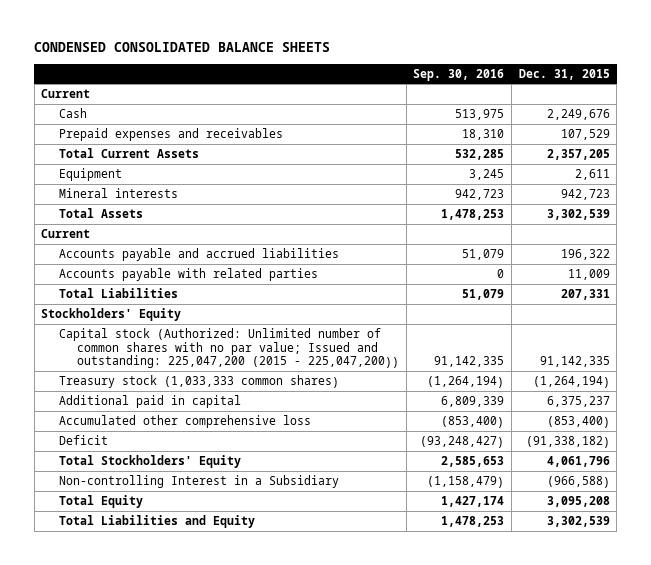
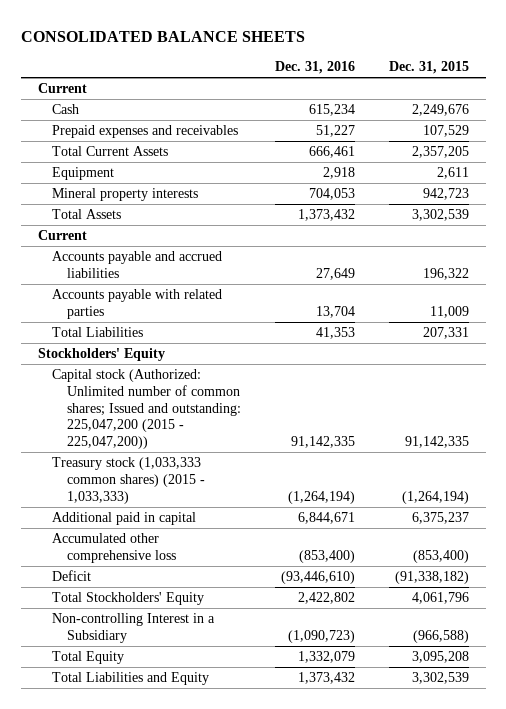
[34,42,331,53] CONDENSED CONSOLIDATED BALANCE SHEETS -> [20,31,305,43] CONSOLIDATED BALANCE SHEETS
[413,68,505,81] Sep. 30, 2016 -> none
none -> [274,61,355,75] Dec. 31, 2016
[59,188,179,199] Mineral interests -> [52,188,199,202] Mineral property interests
[59,328,399,369] Capital stock (Authorized: Unlimited number of common shares with no par value; Issued and outstanding: 225,047,200 (2015 - 225,047,200)) -> [52,369,241,450] Capital stock (Authorized: Unlimited number of common shares; Issued and outstanding: 225,047,200 (2015 - 225,047,200))
[59,375,340,389] Treasury stock (1,033,333 common shares) -> [52,457,205,504] Treasury stock (1,033,333 common shares) (2015 - 1,033,333)

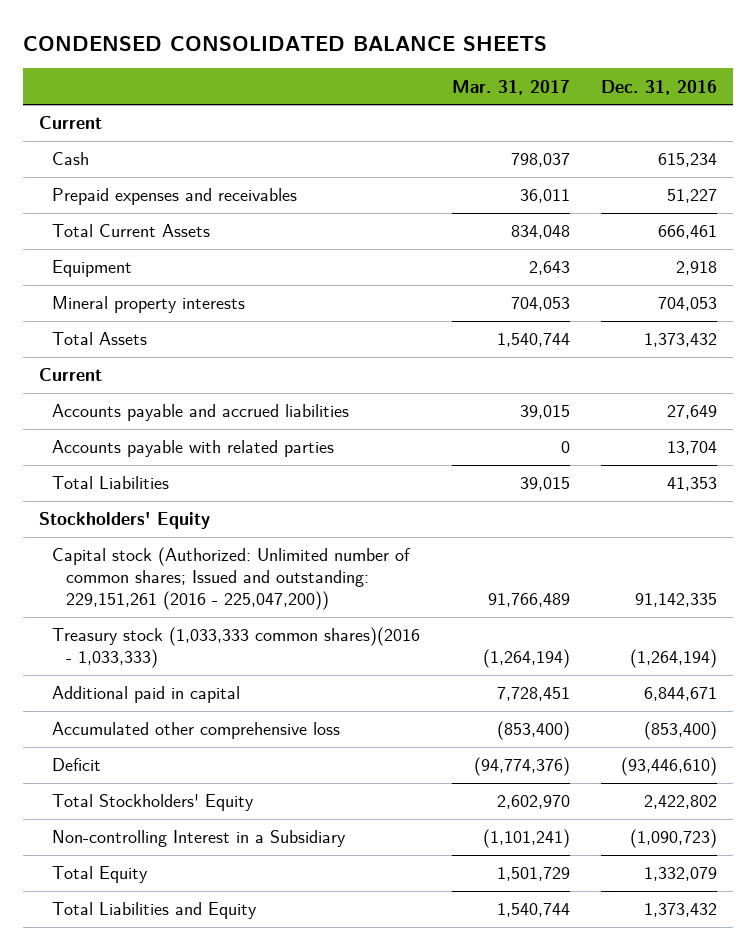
[20,31,305,43] CONSOLIDATED BALANCE SHEETS -> [23,35,548,51] CONDENSED CONSOLIDATED BALANCE SHEETS
[388,61,469,75] Dec. 31, 2015 -> none
none -> [451,79,570,95] Mar. 31, 2017
[52,369,241,450] Capital stock (Authorized: Unlimited number of common shares; Issued and outstanding: 225,047,200 (2015 - 225,047,200)) -> [52,547,412,611] Capital stock (Authorized: Unlimited number of common shares; Issued and outstanding: 229,151,261 (2016 - 225,047,200))
[52,457,205,504] Treasury stock (1,033,333 common shares) (2015 - 1,033,333) -> [52,627,421,669] Treasury stock (1,033,333 common shares)(2016 - 1,033,333)

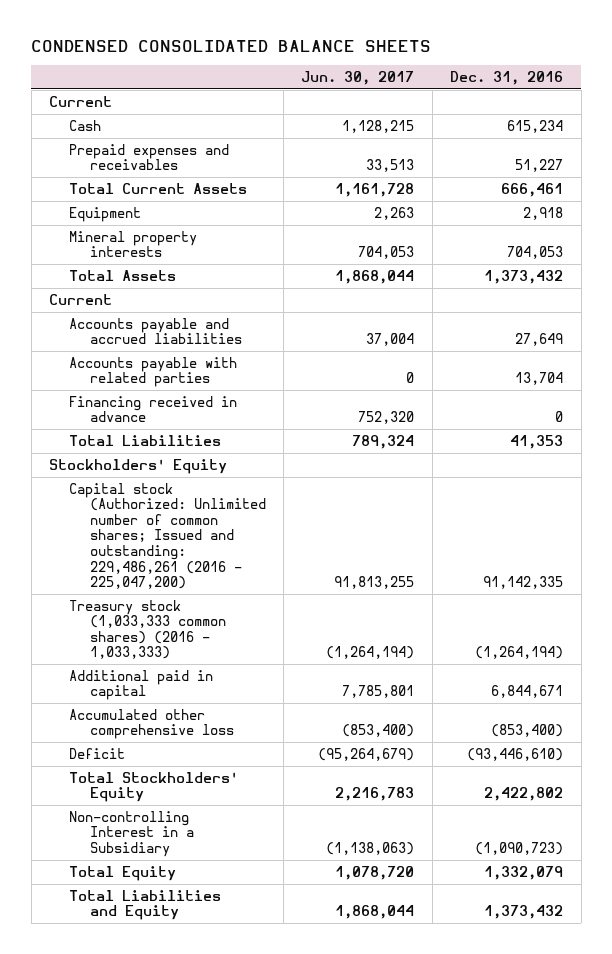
[451,79,570,95] Mar. 31, 2017 -> none
none -> [301,71,415,86] Jun. 30, 2017
none -> [69,395,238,423] Financing received in advance
[52,547,412,611] Capital stock (Authorized: Unlimited number of common shares; Issued and outstanding: 229,151,261 (2016 - 225,047,200)) -> [69,482,266,590] Capital stock (Authorized: Unlimited number of common shares; Issued and outstanding: 229,486,261 (2016 - 225,047,200)
[52,627,421,669] Treasury stock (1,033,333 common shares)(2016 - 1,033,333) -> [69,599,226,660] Treasury stock (1,033,333 common shares) (2016 - 1,033,333)

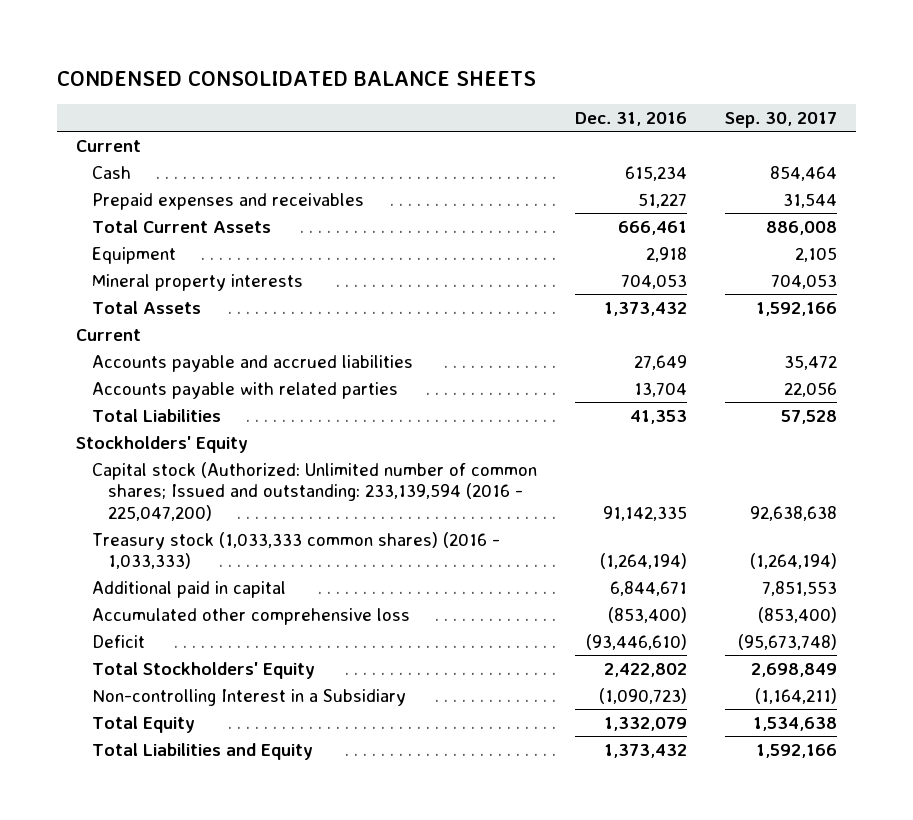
[301,71,415,86] Jun. 30, 2017 -> none
none -> [725,112,838,129] Sep. 30, 2017
[69,395,238,423] Financing received in advance -> none
[69,482,266,590] Capital stock (Authorized: Unlimited number of common shares; Issued and outstanding: 229,486,261 (2016 - 225,047,200) -> [92,461,538,521] Capital stock (Authorized: Unlimited number of common shares; Issued and outstanding: 233,139,594 (2016 - 225,047,200)

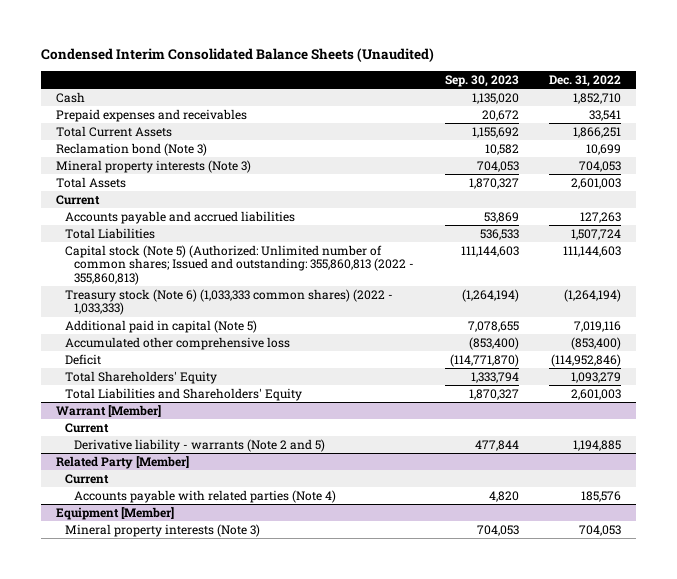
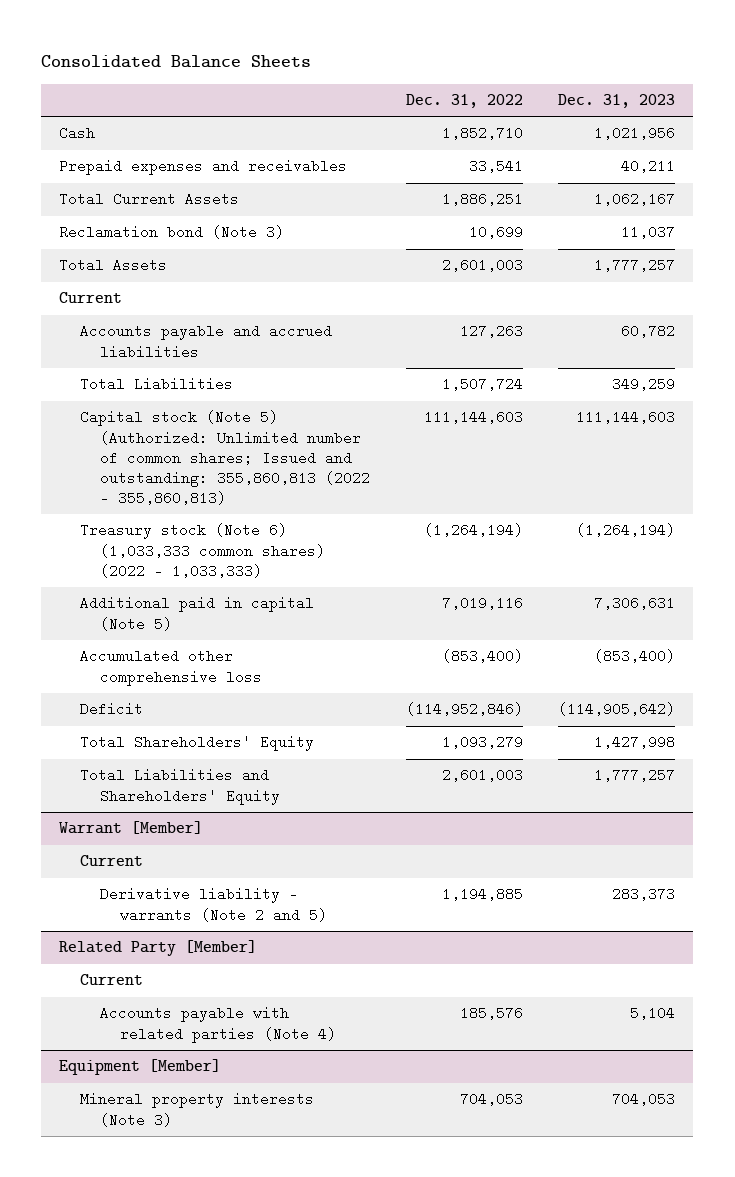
[41,48,435,63] Condensed Interim Consolidated Balance Sheets (Unaudited) -> [41,55,312,69] Consolidated Balance Sheets
[444,75,519,88] Sep. 30, 2023 -> none
none -> [558,93,676,108] Dec. 31, 2023
[573,126,622,138] 1,866,251 -> [441,192,523,207] 1,886,251
[56,159,252,173] Mineral property interests (Note 3) -> none

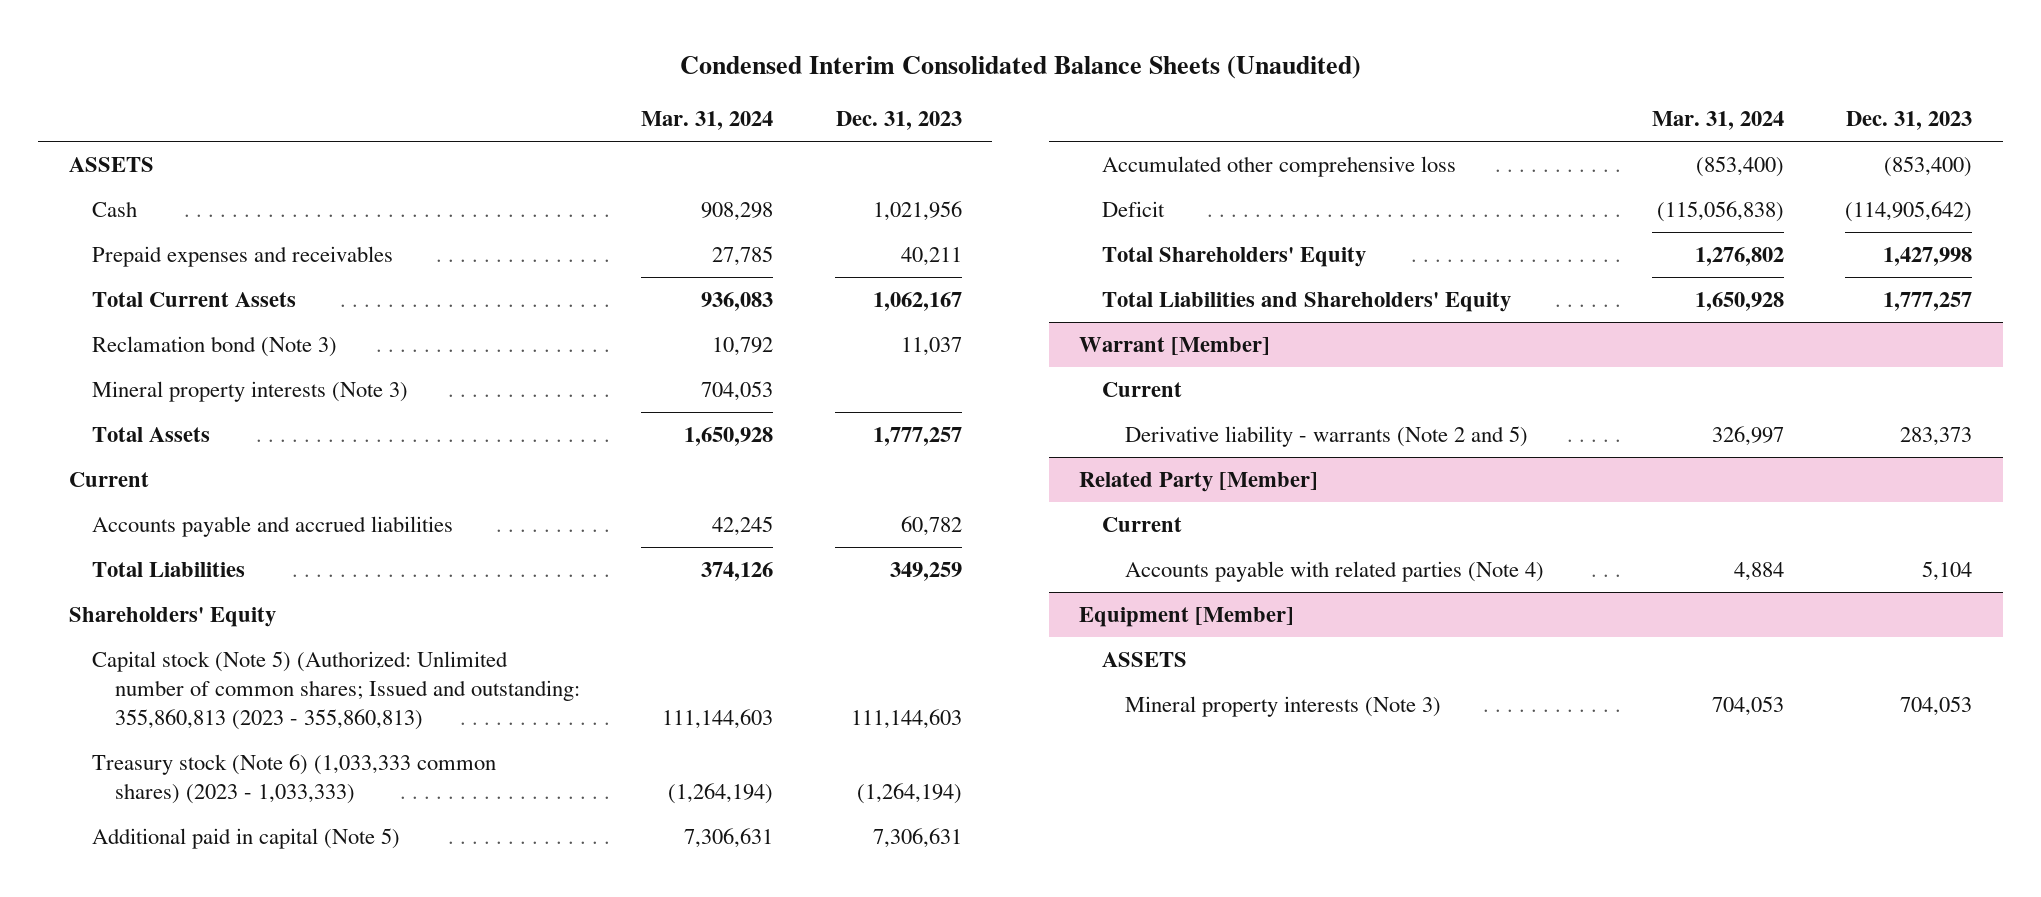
[41,55,312,69] Consolidated Balance Sheets -> [679,55,1361,79] Condensed Interim Consolidated Balance Sheets (Unaudited)
[405,93,523,108] Dec. 31, 2022 -> none
none -> [641,111,774,131] Mar. 31, 2024
none -> [69,157,155,173] ASSETS
none -> [91,381,408,403] Mineral property interests (Note 3)
none -> [69,607,277,628] Shareholders' Equity
[79,410,370,505] Capital stock (Note 5) (Authorized: Unlimited number of common shares; Issued and outstanding: 355,860,813 (2022 - 355,860,813) -> [91,651,580,731] Capital stock (Note 5) (Authorized: Unlimited number of common shares; Issued and outstanding: 355,860,813 (2023 - 355,860,813)
[79,523,325,578] Treasury stock (Note 6) (1,033,333 common shares) (2022 - 1,033,333) -> [91,754,496,805] Treasury stock (Note 6) (1,033,333 common shares) (2023 - 1,033,333)
none -> [1102,652,1188,668] ASSETS

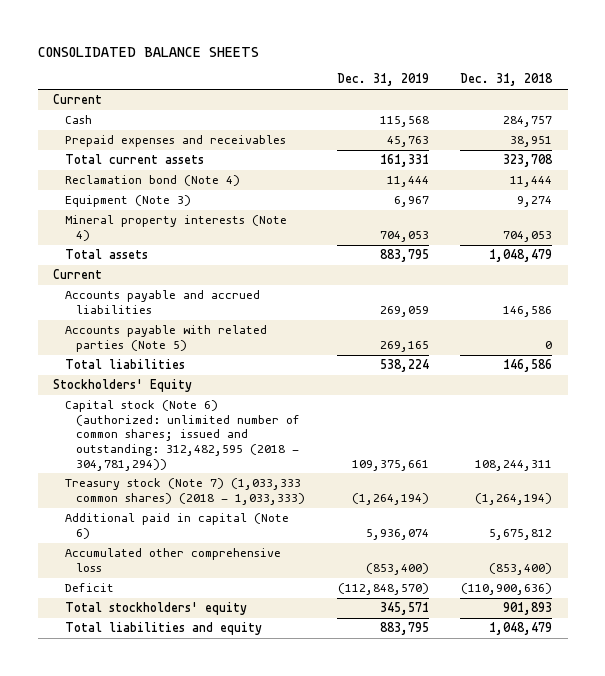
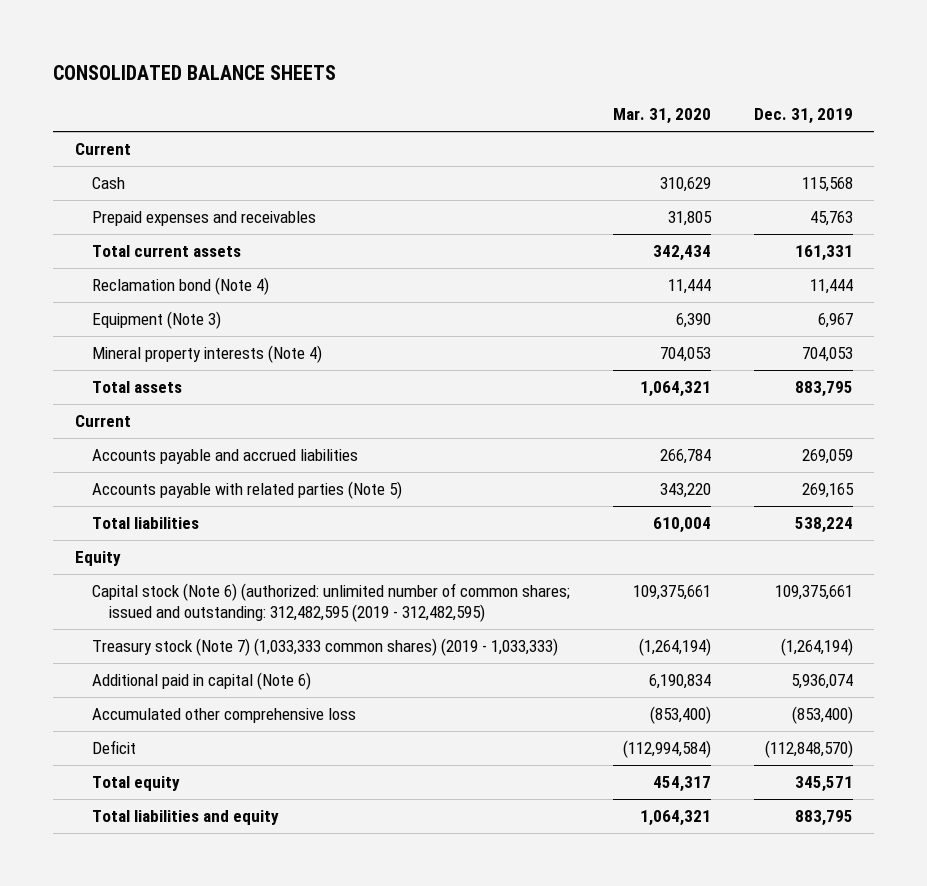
[460,73,554,87] Dec. 31, 2018 -> none
none -> [612,108,711,125] Mar. 31, 2020
[53,379,193,393] Stockholders' Equity -> [74,550,121,566] Equity
[64,400,301,471] Capital stock (Note 6) (authorized: unlimited number of common shares; issued and outstanding: 312,482,595 (2018 - 304,781,294)) -> [92,582,571,622] Capital stock (Note 6) (authorized: unlimited number of common shares; issued and outstanding: 312,482,595 (2019 - 312,482,595)
[64,478,306,505] Treasury stock (Note 7) (1,033,333 common shares) (2018 - 1,033,333) -> [92,637,559,656] Treasury stock (Note 7) (1,033,333 common shares) (2019 - 1,033,333)
[64,602,247,616] Total stockholders' equity -> [92,775,181,791] Total equity

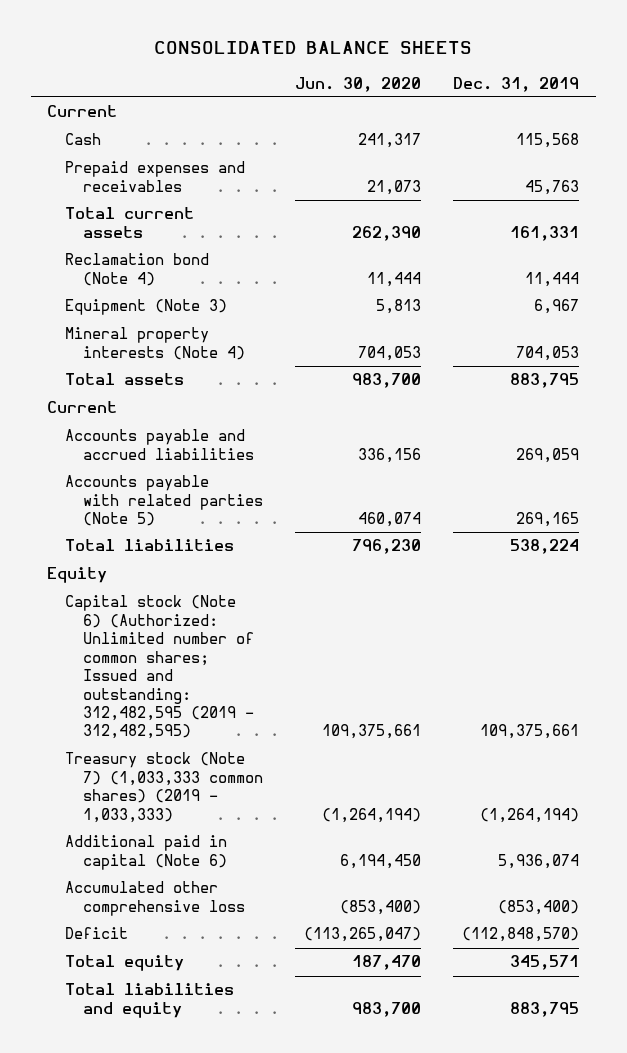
[612,108,711,125] Mar. 31, 2020 -> none
none -> [295,76,422,92] Jun. 30, 2020
[92,582,571,622] Capital stock (Note 6) (authorized: unlimited number of common shares; issued and outstanding: 312,482,595 (2019 - 312,482,595) -> [64,595,254,740] Capital stock (Note 6) (Authorized: Unlimited number of common shares; Issued and outstanding: 312,482,595 (2019 - 312,482,595)

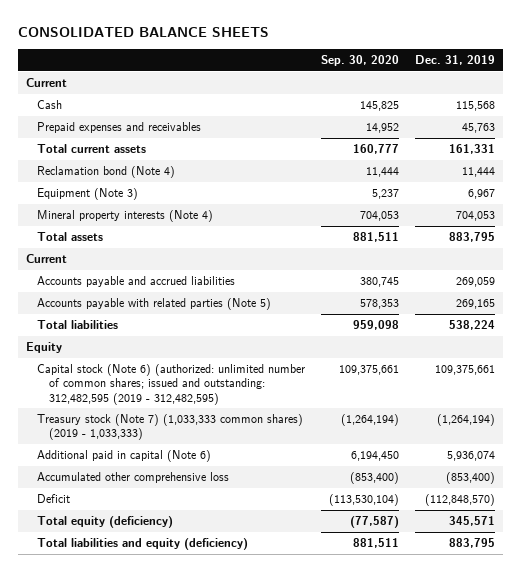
[295,76,422,92] Jun. 30, 2020 -> none
none -> [321,55,400,67] Sep. 30, 2020
[64,595,254,740] Capital stock (Note 6) (Authorized: Unlimited number of common shares; Issued and outstanding: 312,482,595 (2019 - 312,482,595) -> [37,364,306,405] Capital stock (Note 6) (authorized: unlimited number of common shares; issued and outstanding: 312,482,595 (2019 - 312,482,595)
[64,955,184,972] Total equity -> [37,516,174,529] Total equity (deficiency)
[64,983,234,1018] Total liabilities and equity -> [37,538,249,551] Total liabilities and equity (deficiency)

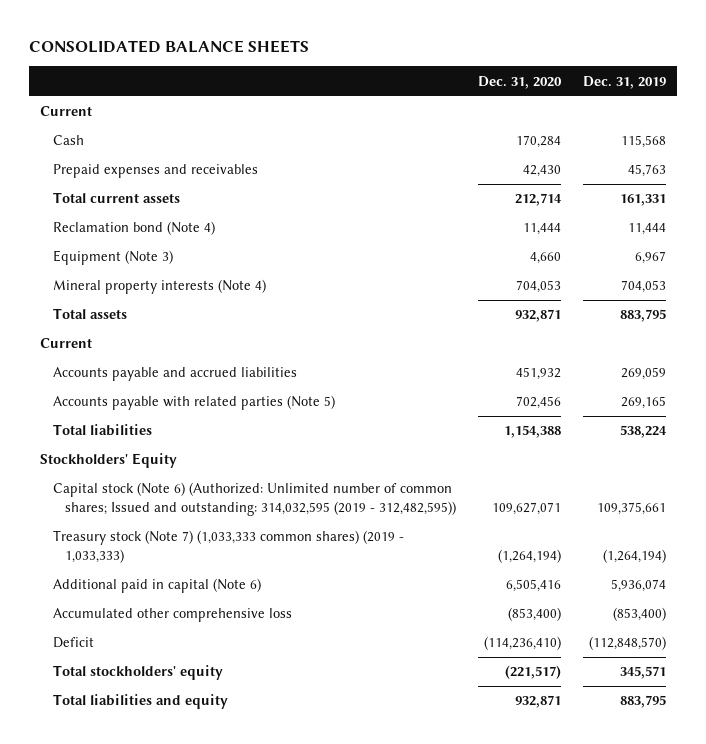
[321,55,400,67] Sep. 30, 2020 -> none
none -> [478,75,563,89] Dec. 31, 2020
[25,342,62,354] Equity -> [40,453,178,469] Stockholders' Equity
[37,364,306,405] Capital stock (Note 6) (authorized: unlimited number of common shares; issued and outstanding: 312,482,595 (2019 - 312,482,595) -> [52,482,457,516] Capital stock (Note 6) (Authorized: Unlimited number of common shares; Issued and outstanding: 314,032,595 (2019 - 312,482,595))
[37,516,174,529] Total equity (deficiency) -> [52,665,223,681] Total stockholders' equity
[37,538,249,551] Total liabilities and equity (deficiency) -> [52,694,228,710] Total liabilities and equity

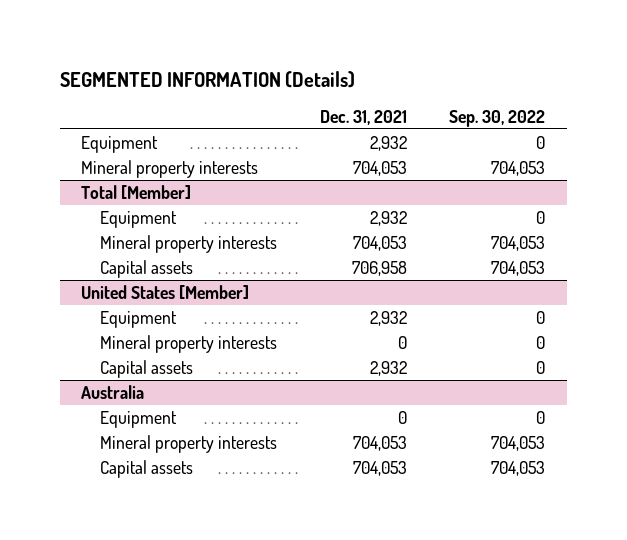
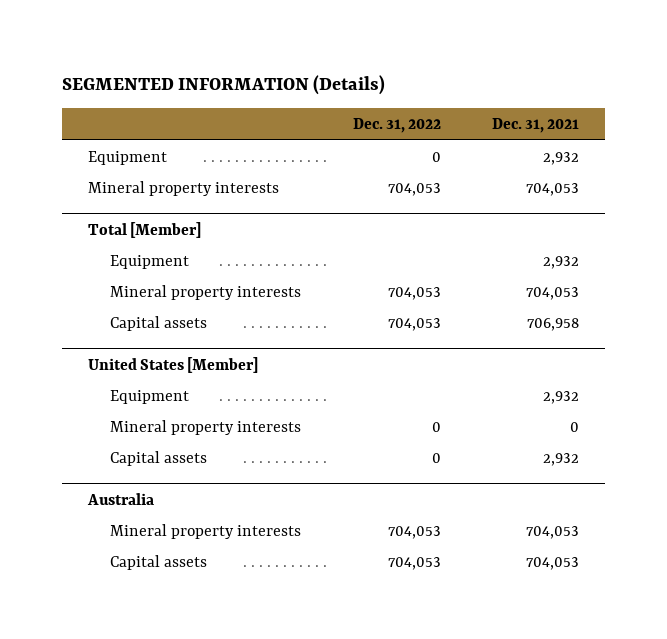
[449,110,546,128] Sep. 30, 2022 -> none
none -> [352,118,441,134] Dec. 31, 2022
[99,410,177,428] Equipment -> none

